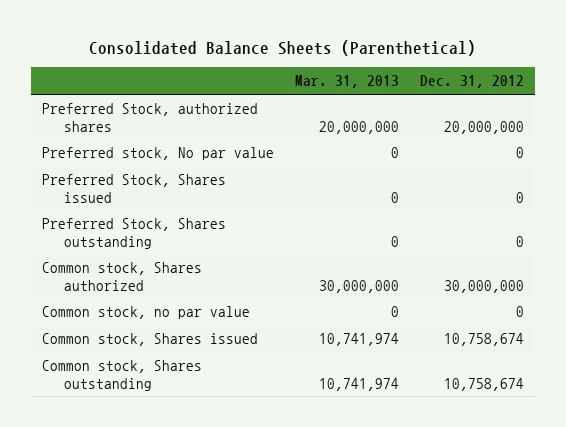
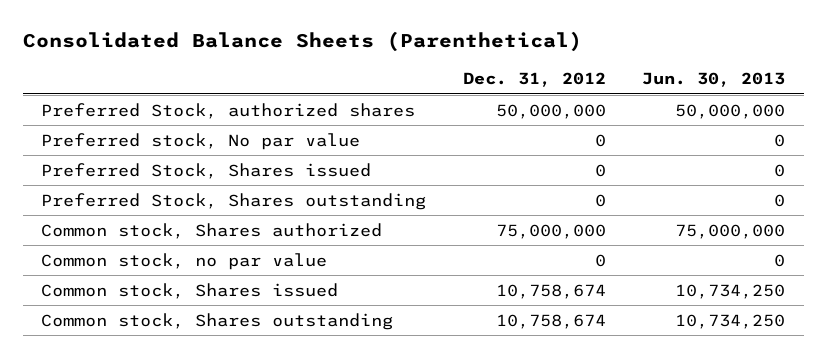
[294,75,399,89] Mar. 31, 2013 -> none
none -> [642,72,786,88] Jun. 30, 2013
[444,120,525,134] 20,000,000 -> [495,103,606,119] 50,000,000
[444,279,525,293] 30,000,000 -> [495,223,606,239] 75,000,000

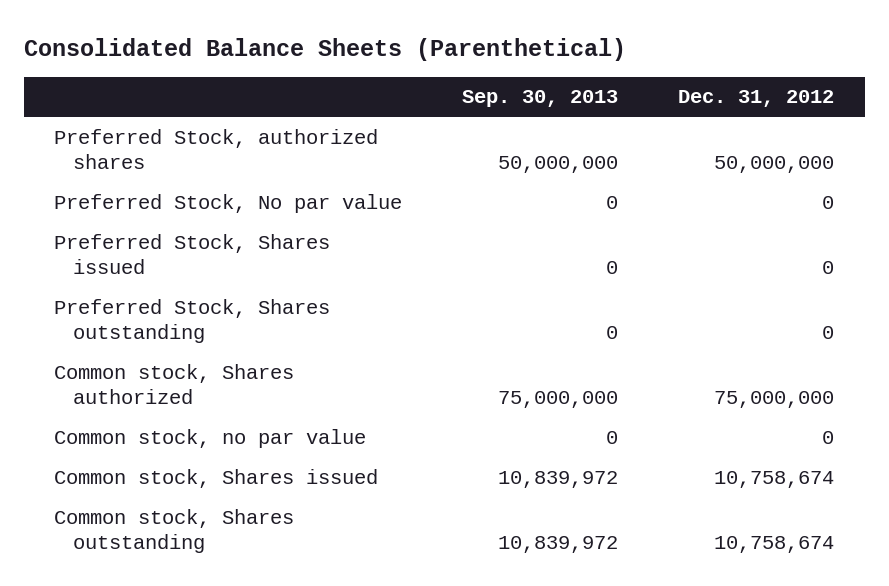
[642,72,786,88] Jun. 30, 2013 -> none
none -> [462,90,619,108] Sep. 30, 2013
[40,132,360,150] Preferred stock, No par value -> [54,193,403,213] Preferred Stock, No par value

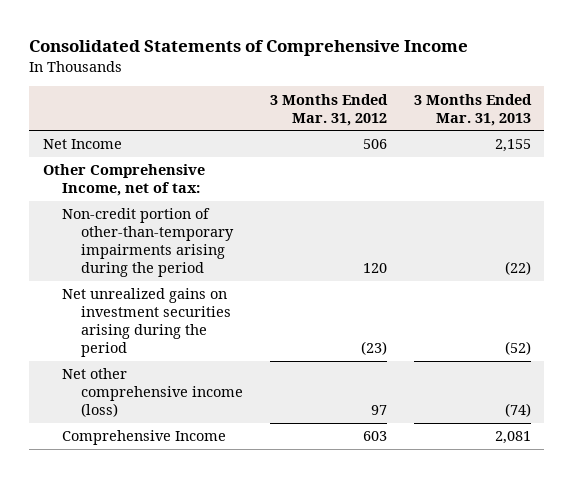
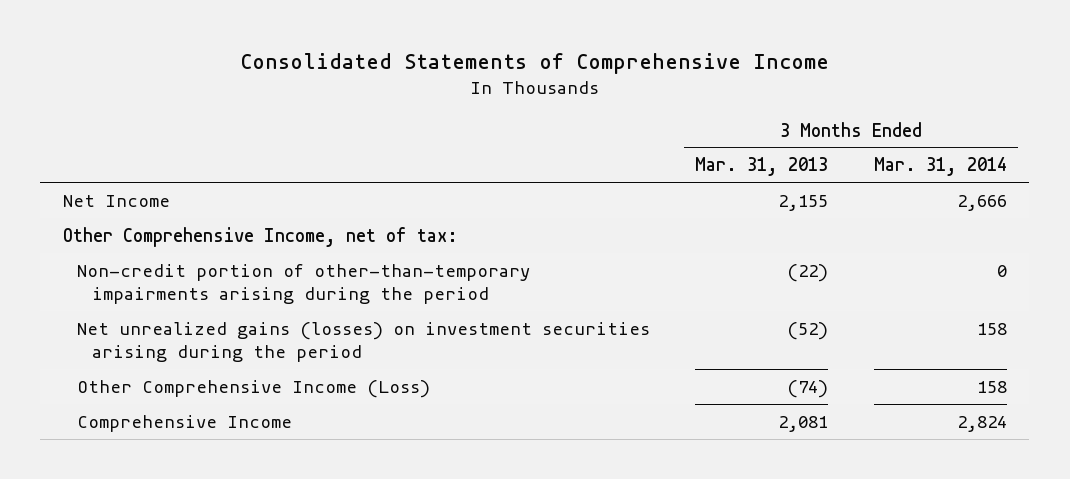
[269,93,388,126] 3 Months Ended Mar. 31, 2012 -> none
none -> [873,157,1007,177] Mar. 31, 2014
[61,288,231,358] Net unrealized gains on investment securities arising during the period -> [77,321,651,363] Net unrealized gains (losses) on investment securities arising during the period
[61,368,243,418] Net other comprehensive income (loss) -> [77,379,431,398] Other Comprehensive Income (Loss)

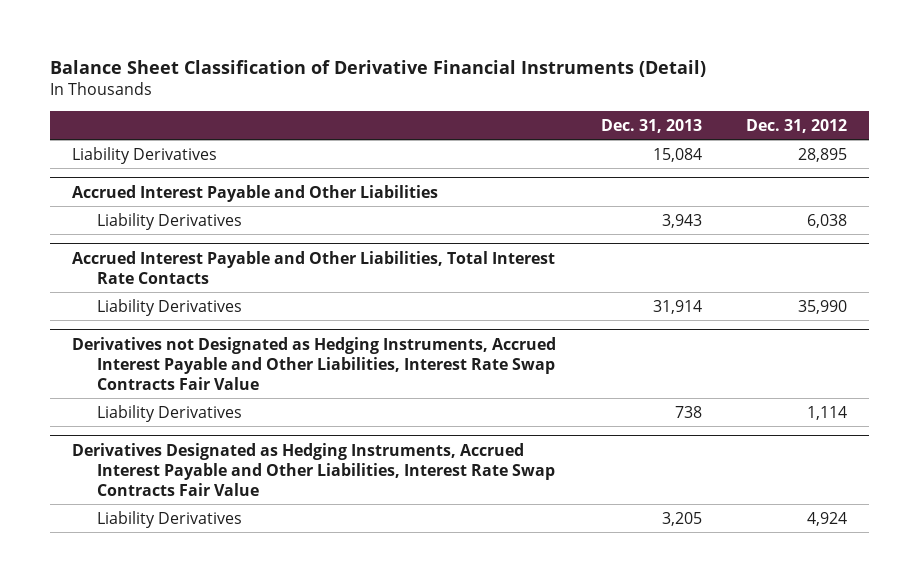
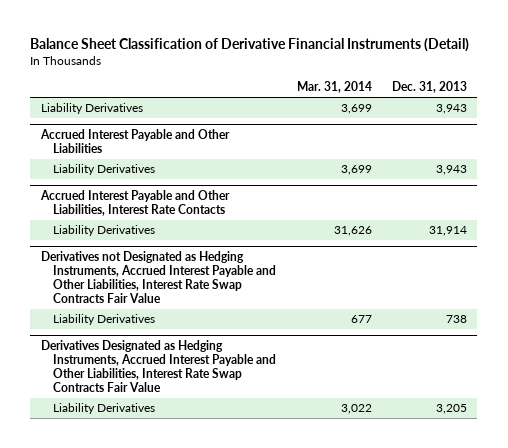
[746,118,848,133] Dec. 31, 2012 -> none
none -> [296,81,372,94] Mar. 31, 2014
[652,147,702,162] 15,084 -> [436,104,468,115] 3,943
[72,250,556,284] Accrued Interest Payable and Other Liabilities, Total Interest Rate Contacts -> [39,190,230,217] Accrued Interest Payable and Other Liabilities, Interest Rate Contacts

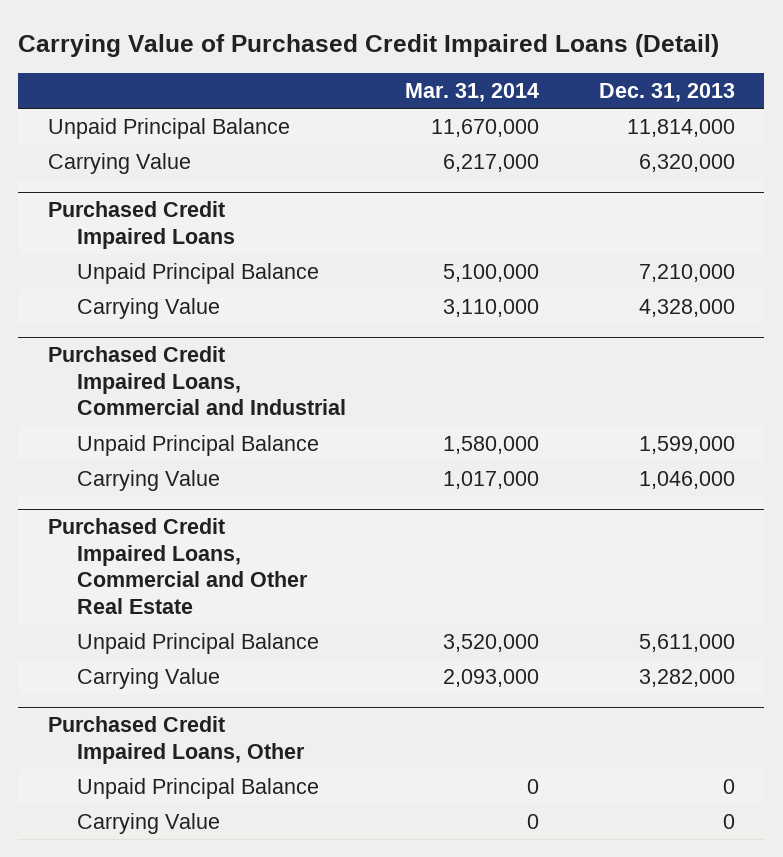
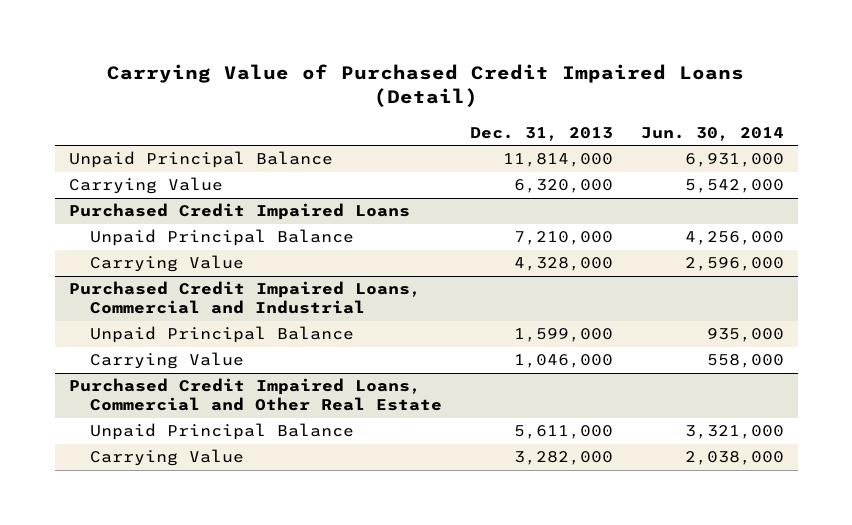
[405,83,540,103] Mar. 31, 2014 -> none
none -> [640,126,784,141] Jun. 30, 2014
[47,716,305,764] Purchased Credit Impaired Loans, Other -> none
[76,778,319,800] Unpaid Principal Balance -> none
[76,813,220,835] Carrying Value -> none

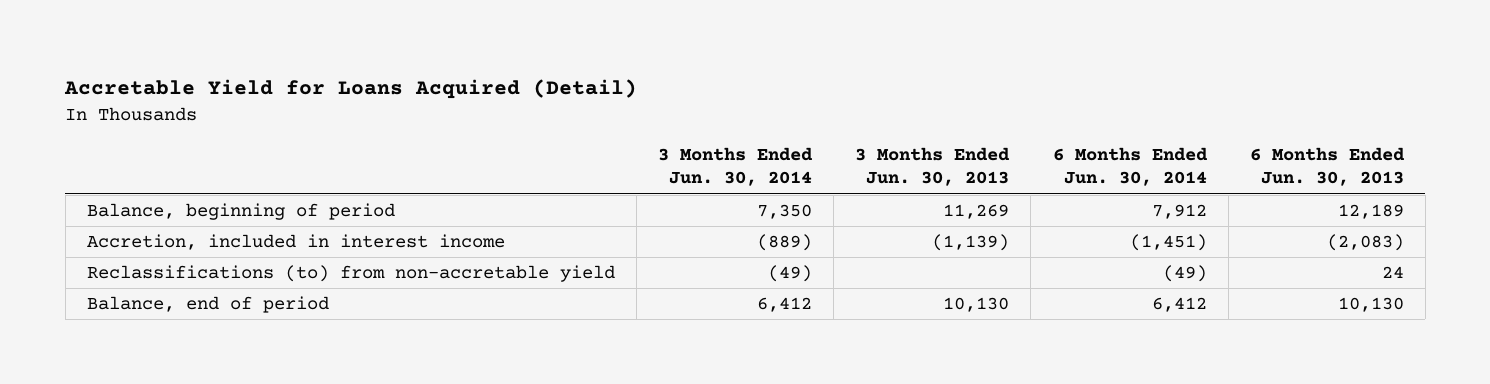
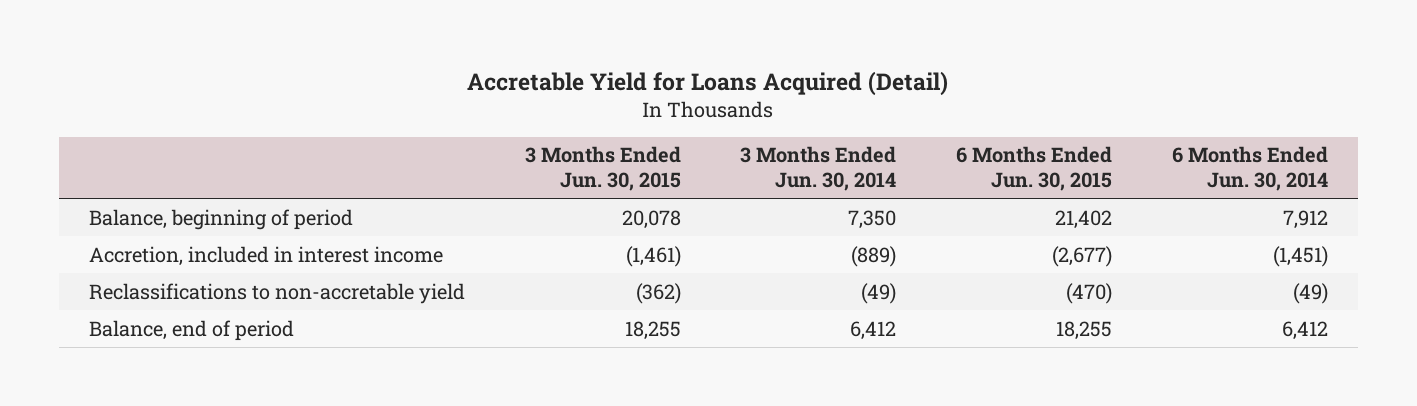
[855,146,1011,187] 3 Months Ended Jun. 30, 2013 -> none
[1249,146,1405,187] 6 Months Ended Jun. 30, 2013 -> none
none -> [524,146,681,191] 3 Months Ended Jun. 30, 2015
none -> [956,146,1113,191] 6 Months Ended Jun. 30, 2015
[86,265,615,283] Reclassifications (to) from non-accretable yield -> [88,282,465,304] Reclassifications to non-accretable yield

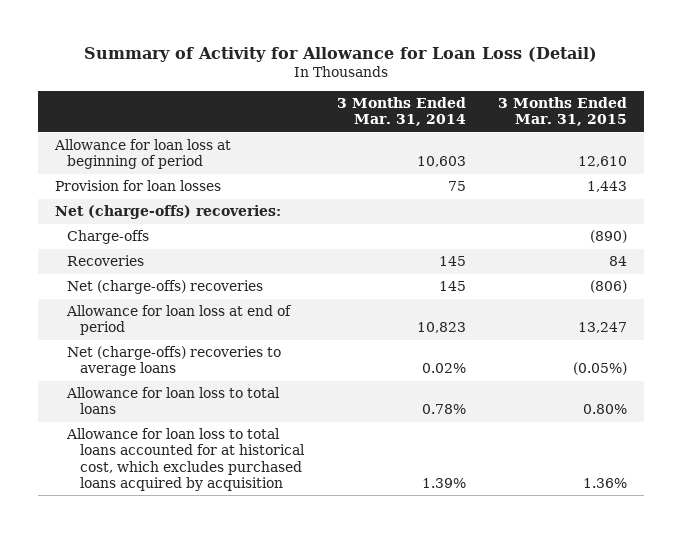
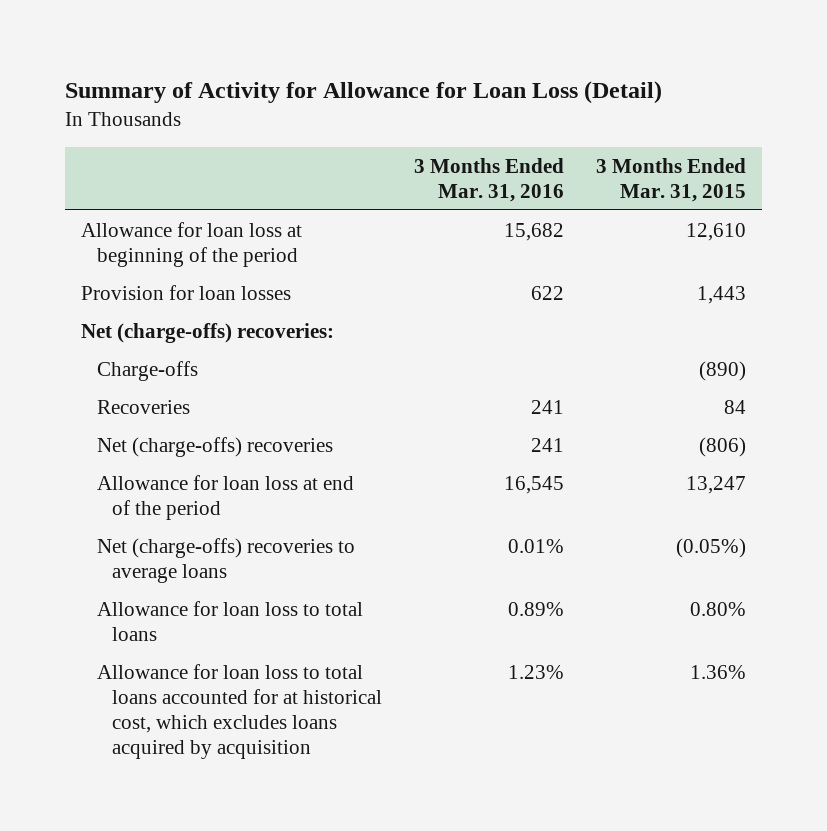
[336,96,466,127] 3 Months Ended Mar. 31, 2014 -> none
none -> [413,157,564,202] 3 Months Ended Mar. 31, 2016
[53,139,231,170] Allowance for loan loss at beginning of period -> [81,221,303,267] Allowance for loan loss at beginning of the period
[66,305,293,336] Allowance for loan loss at end of period -> [96,474,354,520] Allowance for loan loss at end of the period
[66,428,306,491] Allowance for loan loss to total loans accounted for at historical cost, which excludes purchased loans acquired by acquisition -> [96,663,382,760] Allowance for loan loss to total loans accounted for at historical cost, which excludes loans acquired by acquisition

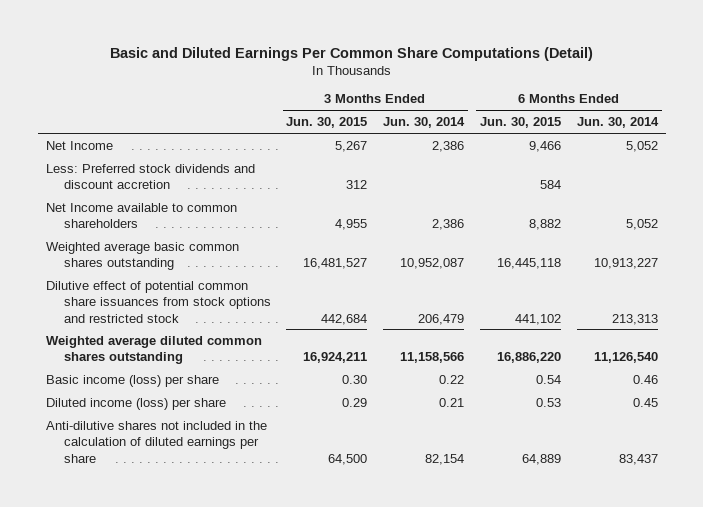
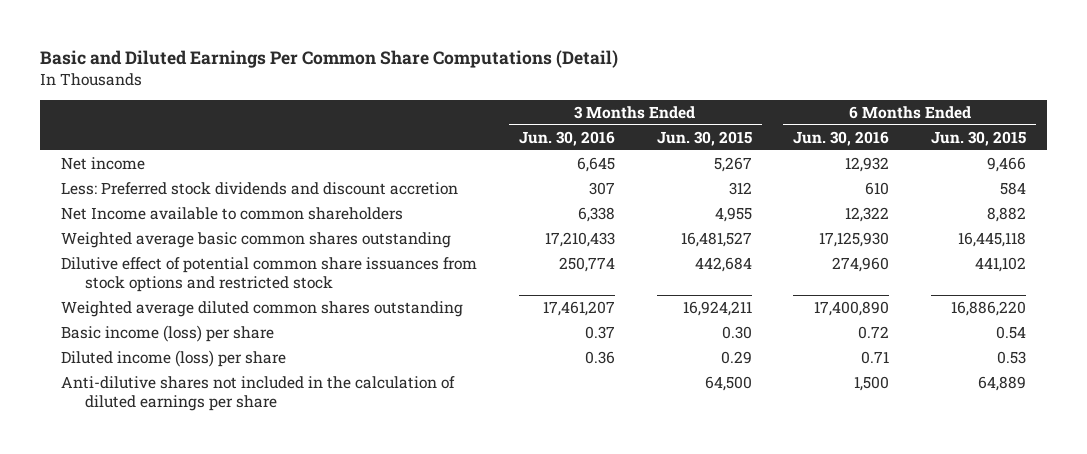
[383,117,466,129] Jun. 30, 2014 -> none
[576,117,659,129] Jun. 30, 2014 -> none
none -> [518,130,615,146] Jun. 30, 2016
none -> [793,130,890,146] Jun. 30, 2016
[45,140,113,150] Net Income -> [61,156,146,170] Net income

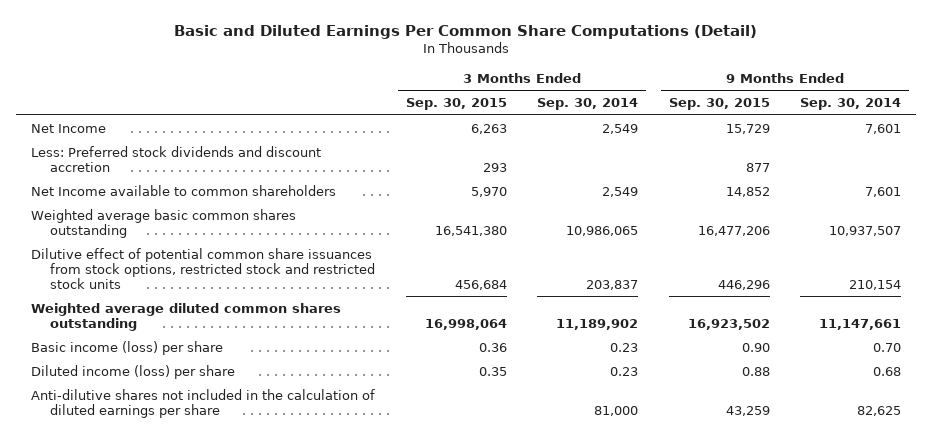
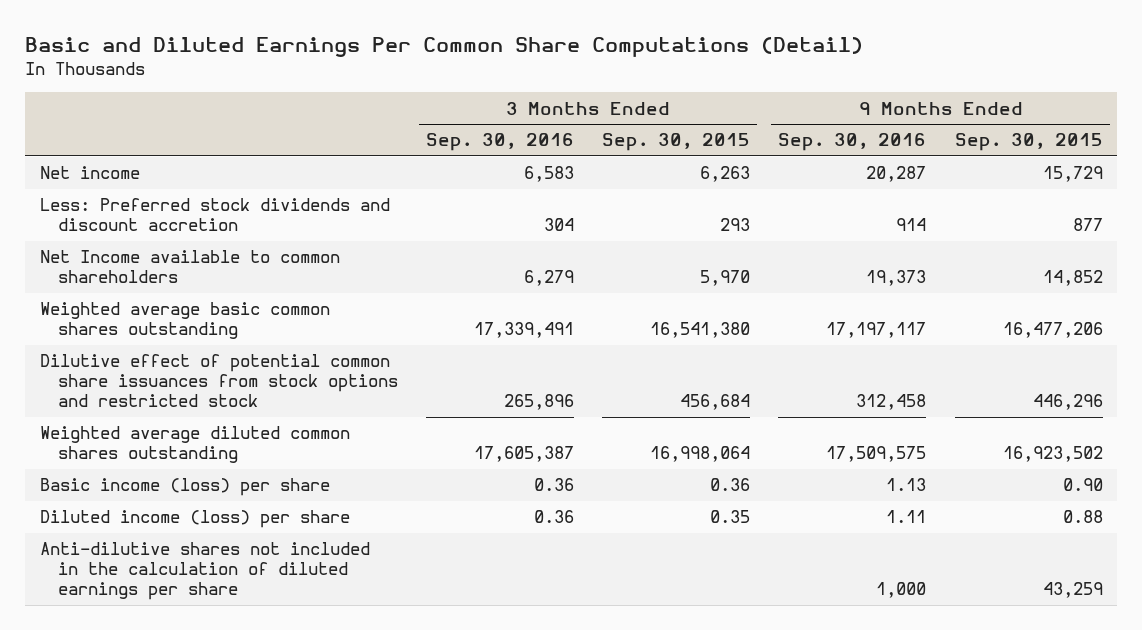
[537,98,639,111] Sep. 30, 2014 -> none
[800,98,902,111] Sep. 30, 2014 -> none
none -> [425,133,574,152] Sep. 30, 2016
none -> [778,133,927,152] Sep. 30, 2016
[31,123,107,133] Net Income -> [39,166,140,180] Net income
[31,247,376,289] Dilutive effect of potential common share issuances from stock options, restricted stock and restricted stock units -> [39,354,398,408] Dilutive effect of potential common share issuances from stock options and restricted stock

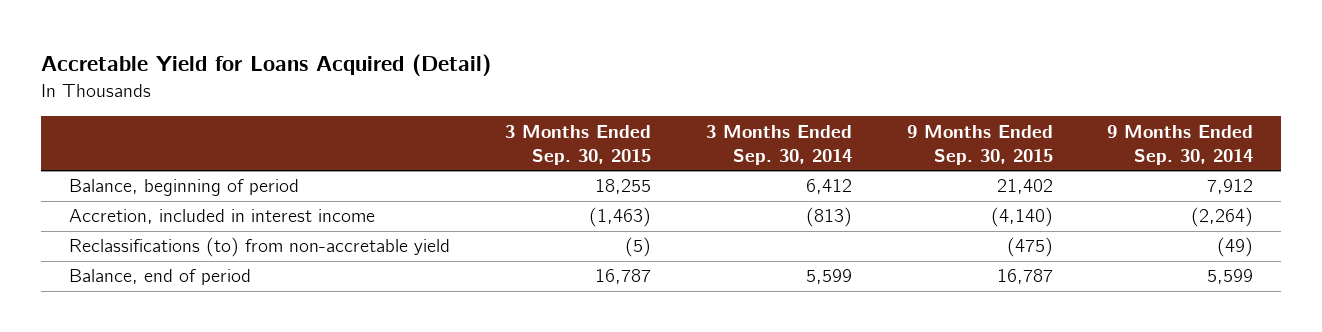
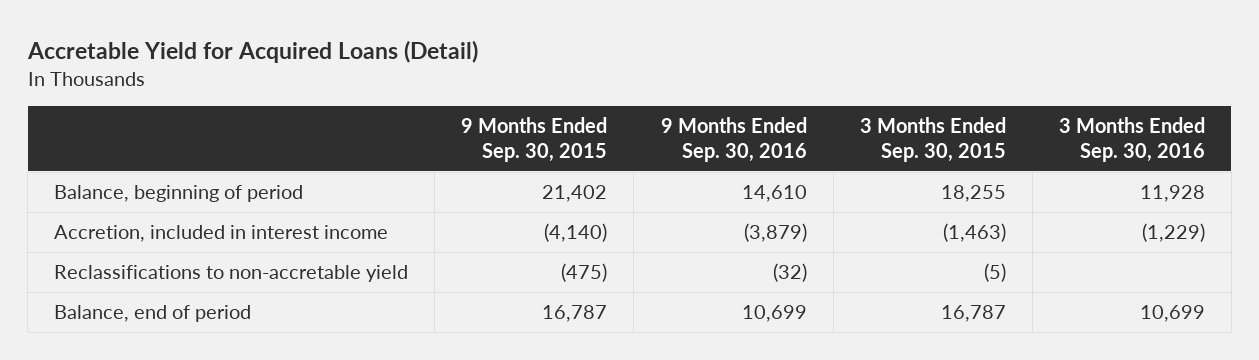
[41,54,492,77] Accretable Yield for Loans Acquired (Detail) -> [26,39,478,63] Accretable Yield for Acquired Loans (Detail)
[705,124,852,166] 3 Months Ended Sep. 30, 2014 -> none
[1107,124,1254,166] 9 Months Ended Sep. 30, 2014 -> none
none -> [660,117,807,162] 9 Months Ended Sep. 30, 2016
none -> [1058,117,1205,162] 3 Months Ended Sep. 30, 2016
[68,237,450,258] Reclassifications (to) from non-accretable yield -> [54,265,409,283] Reclassifications to non-accretable yield

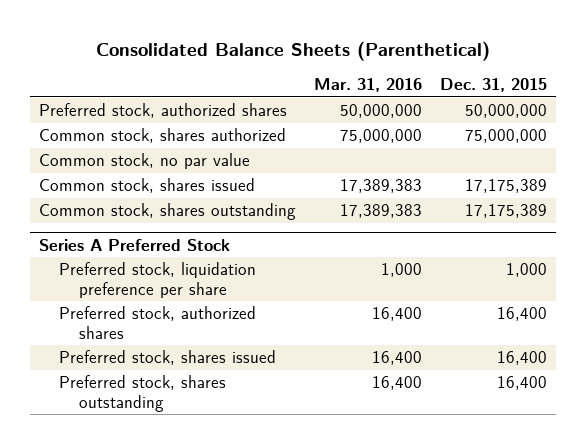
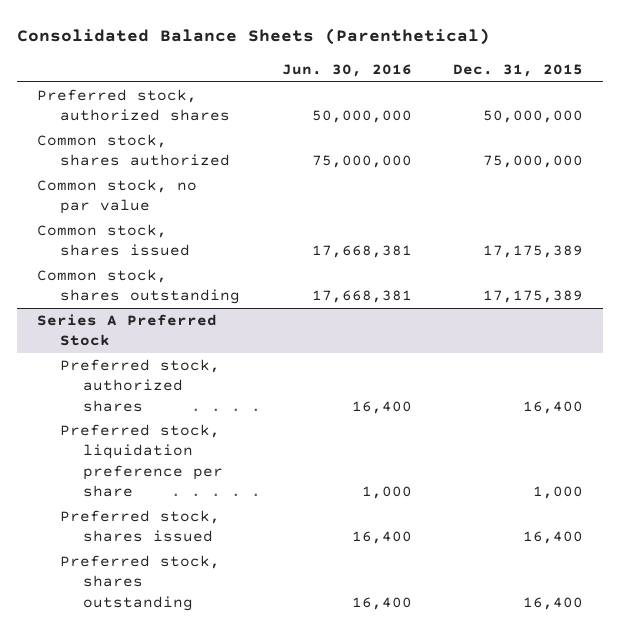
[314,78,423,93] Mar. 31, 2016 -> none
none -> [281,64,412,78] Jun. 30, 2016
[59,261,257,298] Preferred stock, liquidation preference per share -> [60,423,224,498] Preferred stock, liquidation preference per share

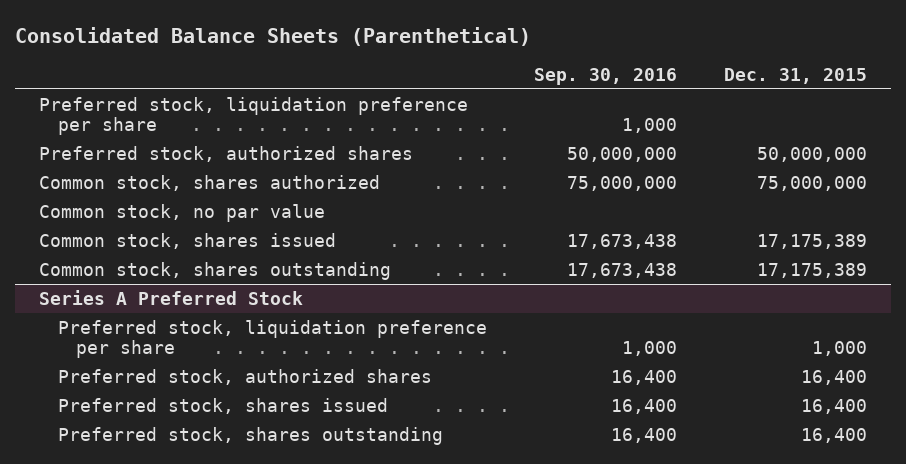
[281,64,412,78] Jun. 30, 2016 -> none
none -> [533,67,677,85] Sep. 30, 2016
none -> [39,96,469,136] Preferred stock, liquidation preference per share
[60,358,221,412] Preferred stock, authorized shares -> [57,368,432,385] Preferred stock, authorized shares

